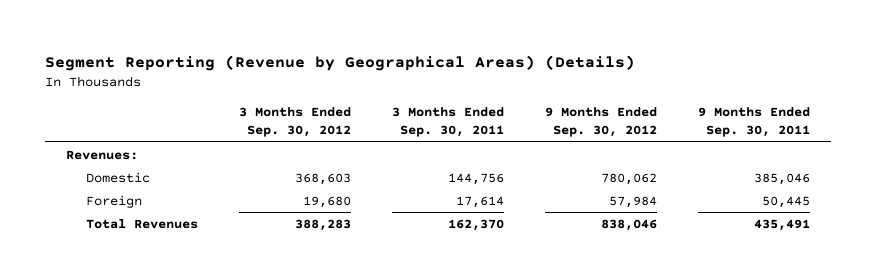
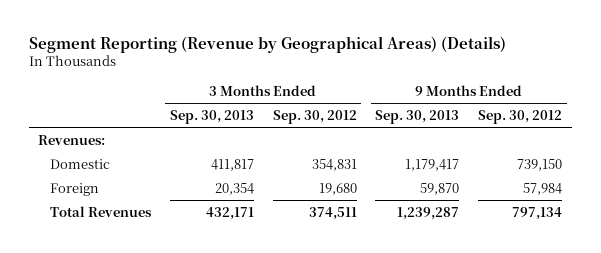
[392,107,505,138] 3 Months Ended Sep. 30, 2011 -> none
[698,107,811,138] 9 Months Ended Sep. 30, 2011 -> none
none -> [169,110,254,125] Sep. 30, 2013
none -> [375,110,460,125] Sep. 30, 2013
[294,172,351,185] 368,603 -> [311,158,357,171] 354,831
[601,172,658,185] 780,062 -> [517,158,563,171] 739,150
[294,218,351,231] 388,283 -> [308,206,357,220] 374,511
[601,218,658,231] 838,046 -> [512,206,563,220] 797,134

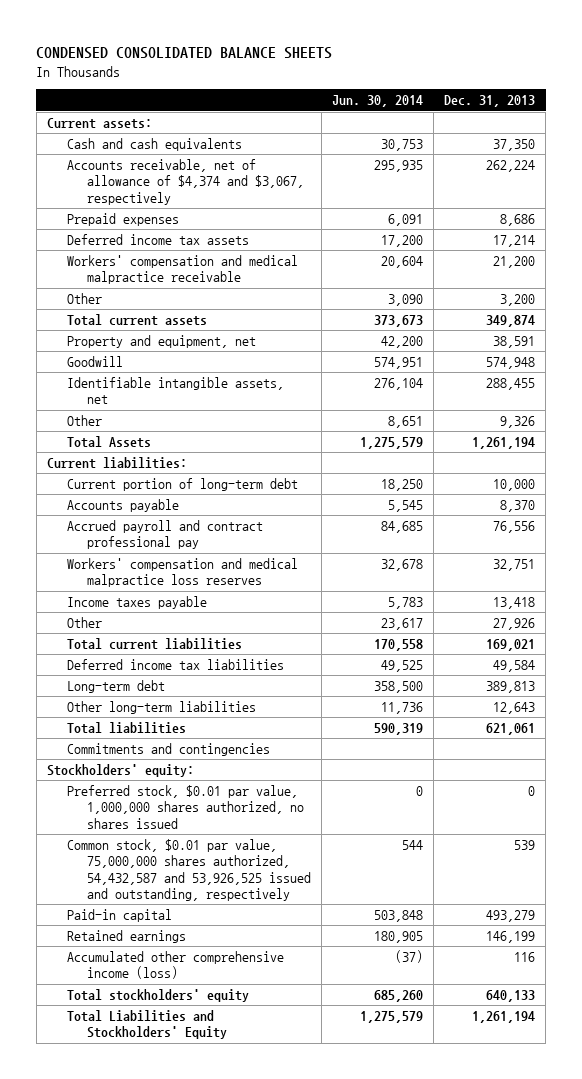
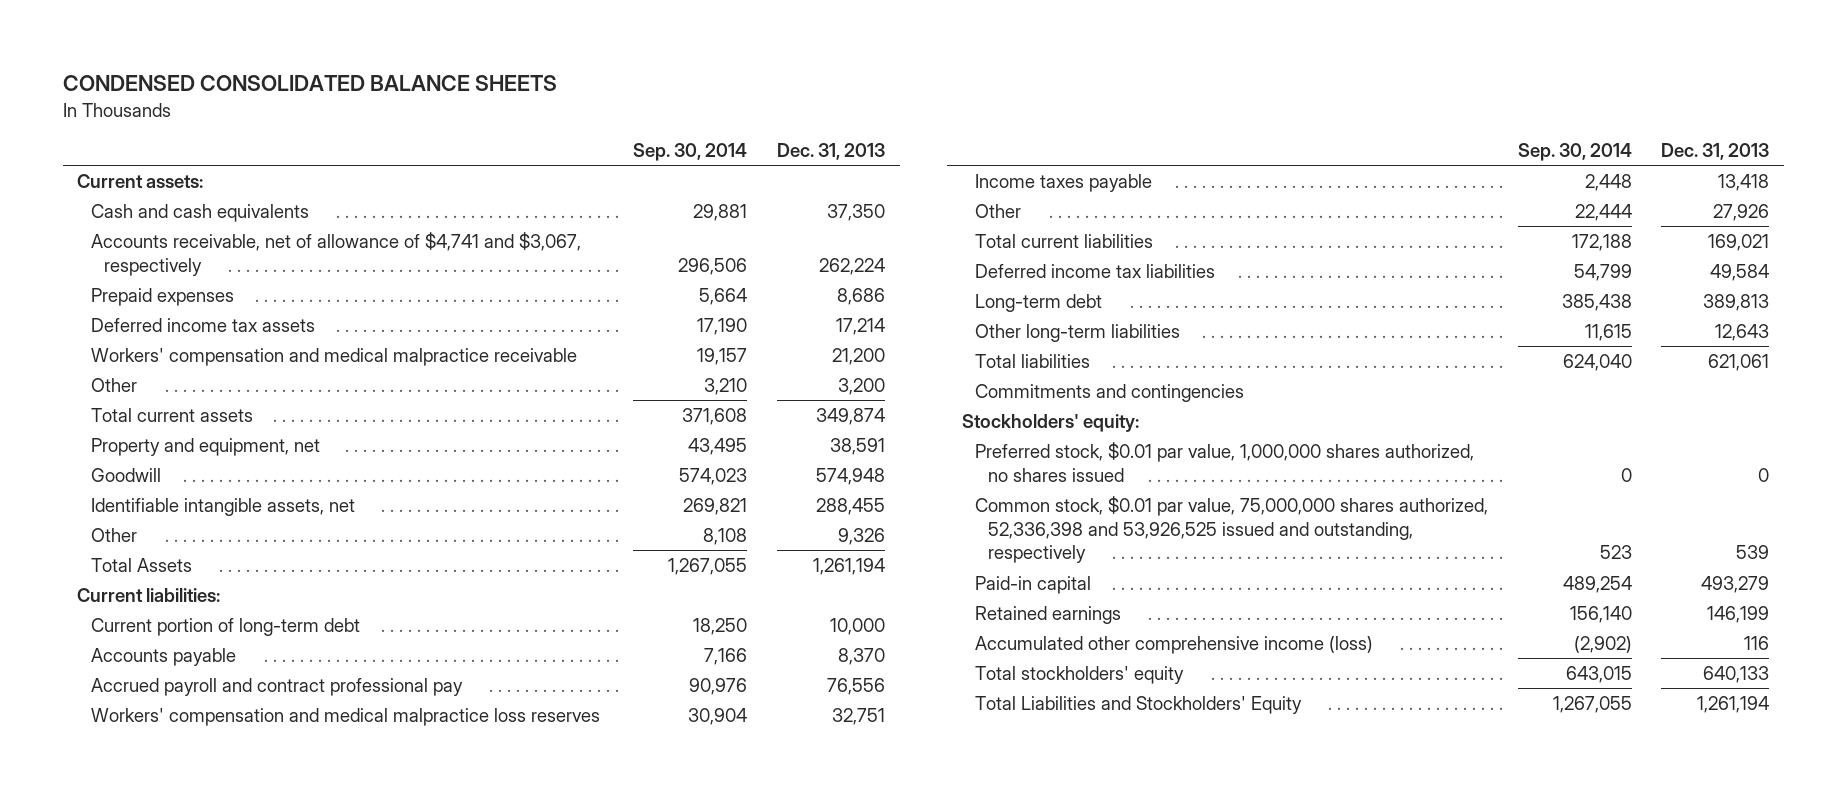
[331,95,423,108] Jun. 30, 2014 -> none
none -> [633,143,748,162] Sep. 30, 2014
[66,158,304,205] Accounts receivable, net of allowance of $4,374 and $3,067, respectively -> [90,231,581,276] Accounts receivable, net of allowance of $4,741 and $3,067, respectively
[66,838,311,901] Common stock, $0.01 par value, 75,000,000 shares authorized, 54,432,587 and 53,926,525 issued and outstanding, respectively -> [974,495,1488,564] Common stock, $0.01 par value, 75,000,000 shares authorized, 52,336,398 and 53,926,525 issued and outstanding, respectively

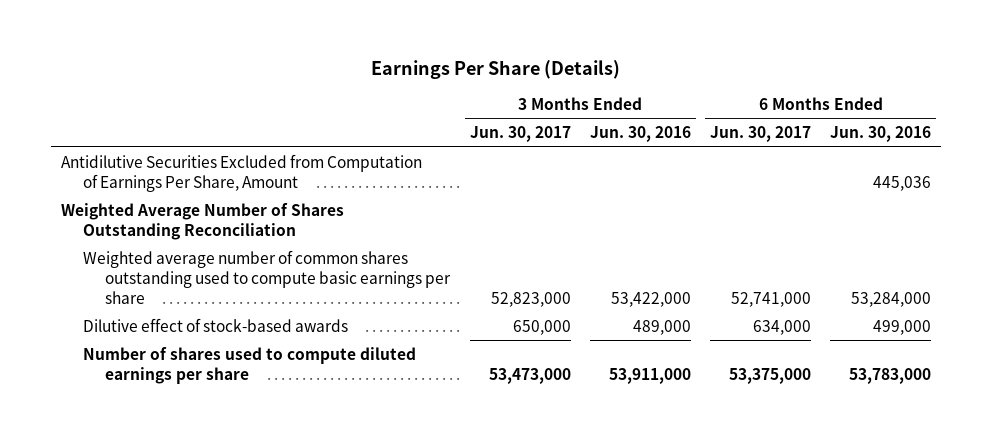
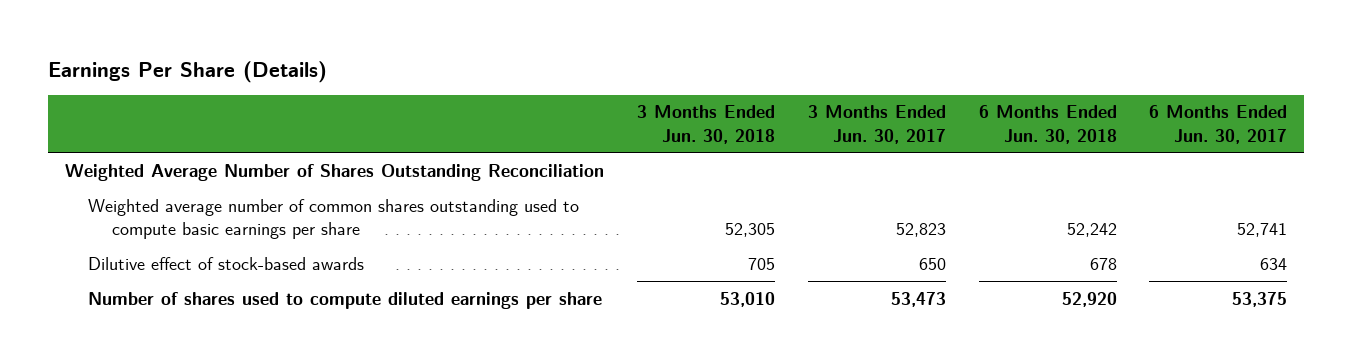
[589,126,691,143] Jun. 30, 2016 -> none
[830,126,932,143] Jun. 30, 2016 -> none
none -> [636,105,775,144] 3 Months Ended Jun. 30, 2018
none -> [978,105,1117,144] 6 Months Ended Jun. 30, 2018
[60,153,422,192] Antidilutive Securities Excluded from Computation of Earnings Per Share, Amount -> none
[490,292,571,308] 52,823,000 -> [895,222,946,237] 52,823
[731,292,812,308] 52,741,000 -> [1237,222,1288,237] 52,741
[512,319,571,335] 650,000 -> [918,257,946,270] 650
[753,319,812,335] 634,000 -> [1260,257,1288,270] 634
[488,367,571,384] 53,473,000 -> [890,291,946,307] 53,473
[729,367,812,384] 53,375,000 -> [1232,291,1288,307] 53,375

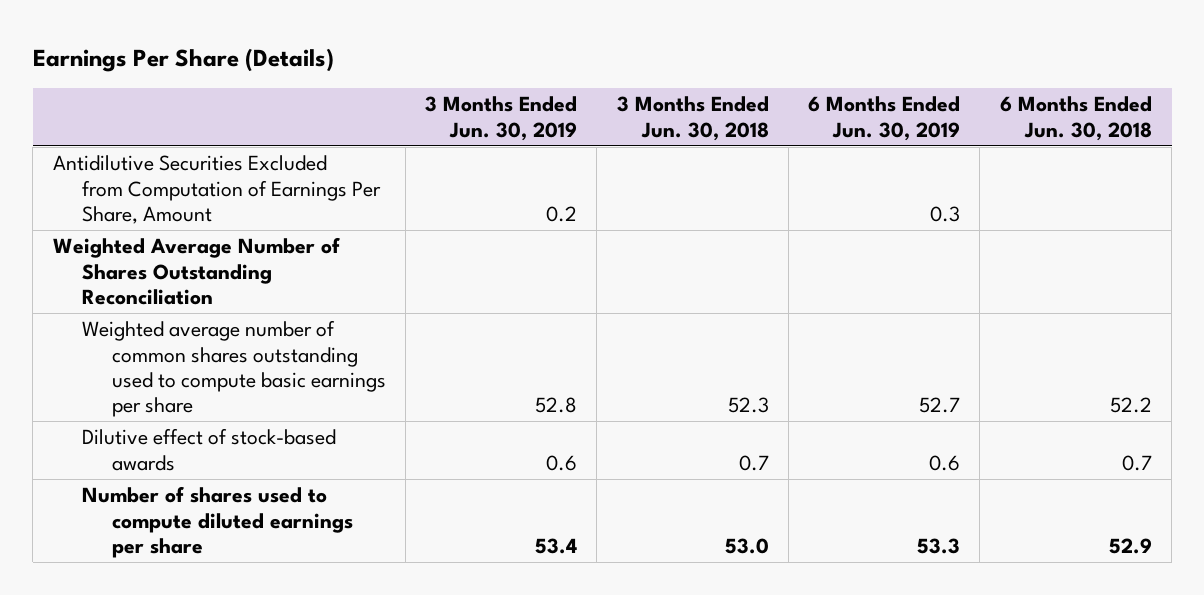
[807,105,946,144] 3 Months Ended Jun. 30, 2017 -> none
[1149,105,1288,144] 6 Months Ended Jun. 30, 2017 -> none
none -> [425,96,578,141] 3 Months Ended Jun. 30, 2019
none -> [808,96,961,141] 6 Months Ended Jun. 30, 2019
none -> [52,155,382,224] Antidilutive Securities Excluded from Computation of Earnings Per Share, Amount
[724,222,775,237] 52,305 -> [727,397,769,414] 52.3
[1066,222,1117,237] 52,242 -> [1109,397,1152,414] 52.2
[747,257,775,270] 705 -> [738,454,769,471] 0.7
[1089,257,1117,270] 678 -> [1121,454,1152,471] 0.7
[719,291,775,307] 53,010 -> [724,537,769,554] 53.0
[1061,291,1117,307] 52,920 -> [1108,537,1152,554] 52.9

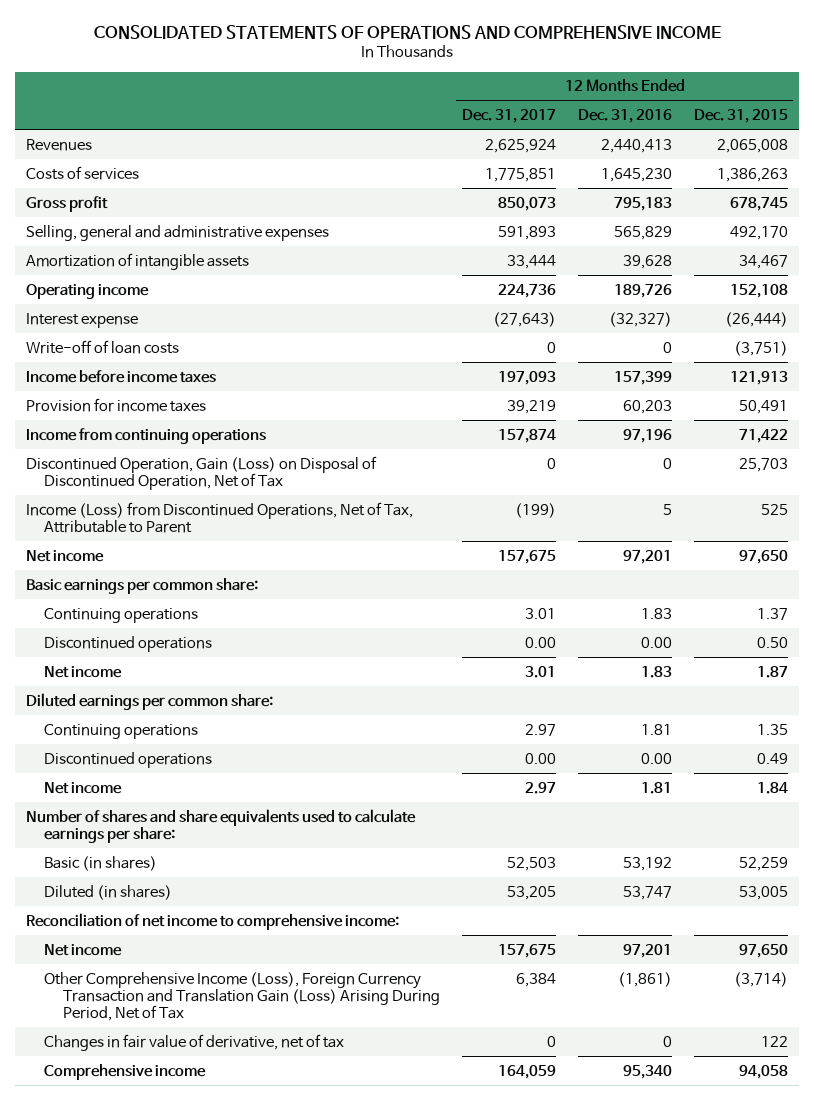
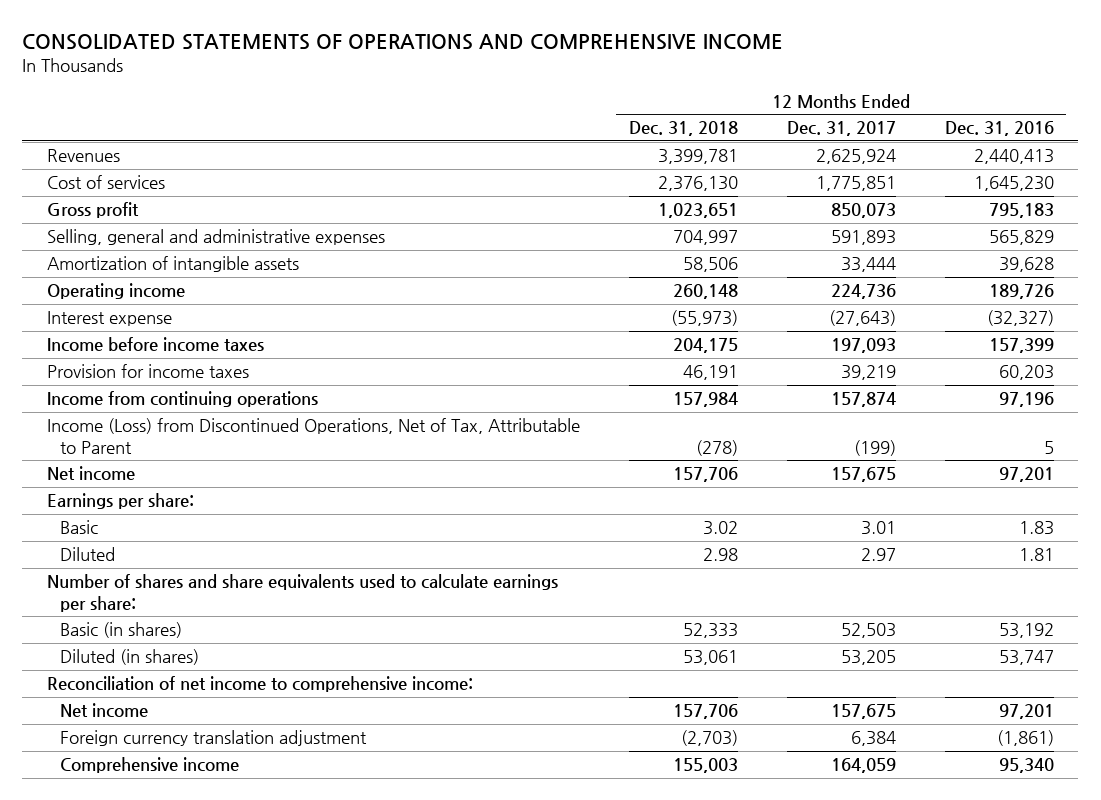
[693,109,788,124] Dec. 31, 2015 -> none
none -> [628,121,738,137] Dec. 31, 2018
[25,165,139,180] Costs of services -> [46,175,165,190] Cost of services
[25,339,179,354] Write-off of loan costs -> none
[25,455,377,490] Discontinued Operation, Gain (Loss) on Disposal of Discontinued Operation, Net of Tax -> none
[44,635,213,652] Discontinued operations -> none
[44,665,123,678] Net income -> none
[25,692,273,710] Diluted earnings per common share: -> none
[44,751,213,768] Discontinued operations -> none
[44,781,123,794] Net income -> none
[25,577,258,594] Basic earnings per common share: -> [46,493,194,510] Earnings per share:
[44,607,199,623] Continuing operations -> [59,520,98,535] Basic
[44,723,199,739] Continuing operations -> [59,547,115,562] Diluted
[44,1033,345,1051] Changes in fair value of derivative, net of tax -> none
[44,971,441,1022] Other Comprehensive Income (Loss), Foreign Currency Transaction and Translation Gain (Loss) Arising During Period, Net of Tax -> [59,730,367,747] Foreign currency translation adjustment

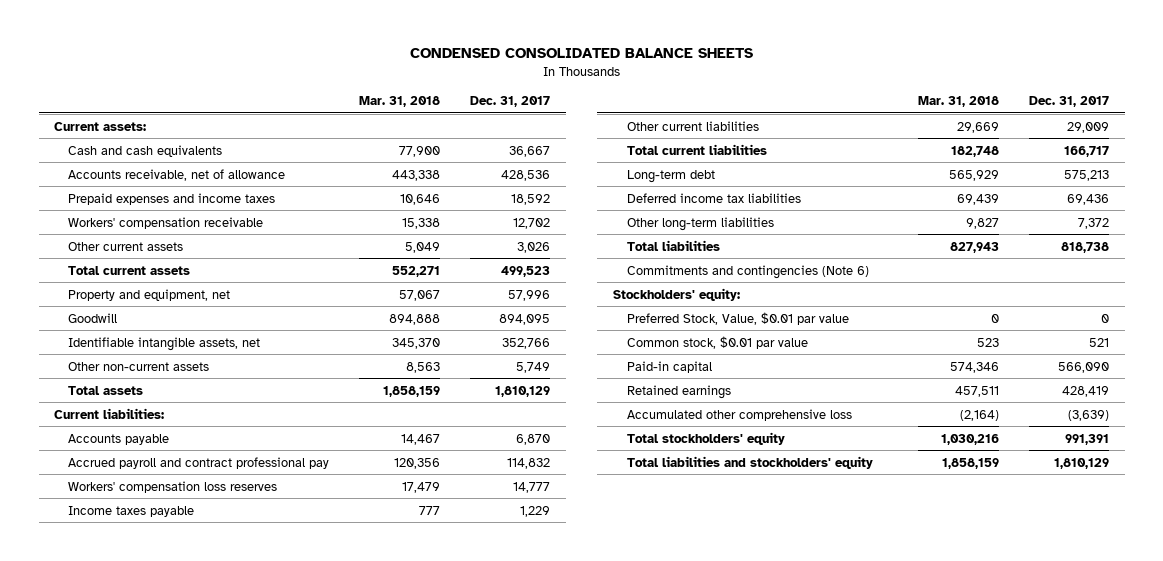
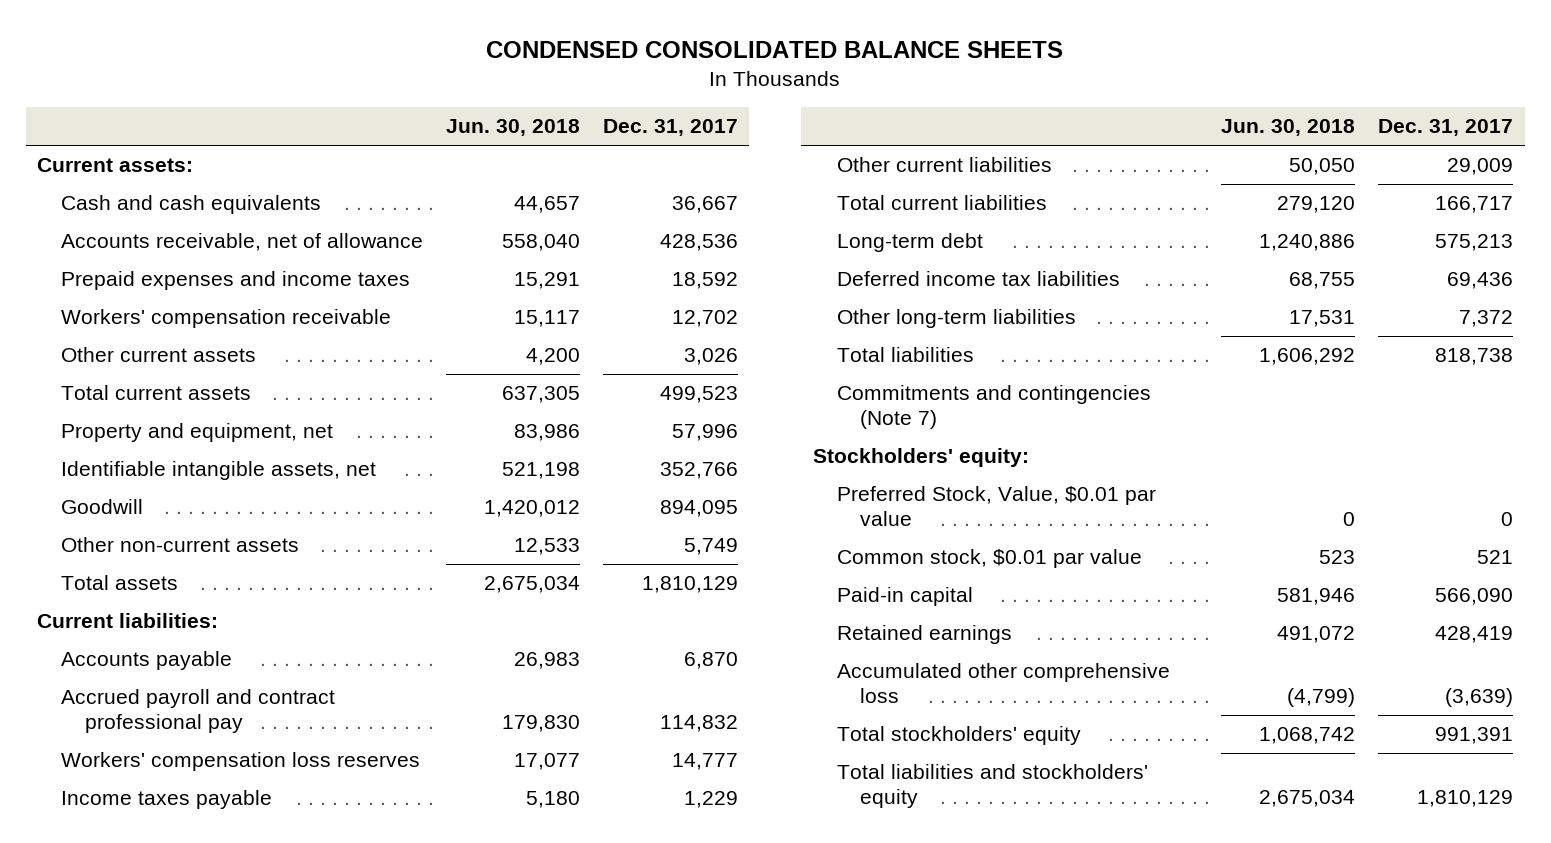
[359,95,441,107] Mar. 31, 2018 -> none
none -> [445,119,580,137] Jun. 30, 2018
[67,312,117,323] Goodwill -> [60,499,143,515] Goodwill
[626,264,869,279] Commitments and contingencies (Note 6) -> [836,385,1151,430] Commitments and contingencies (Note 7)

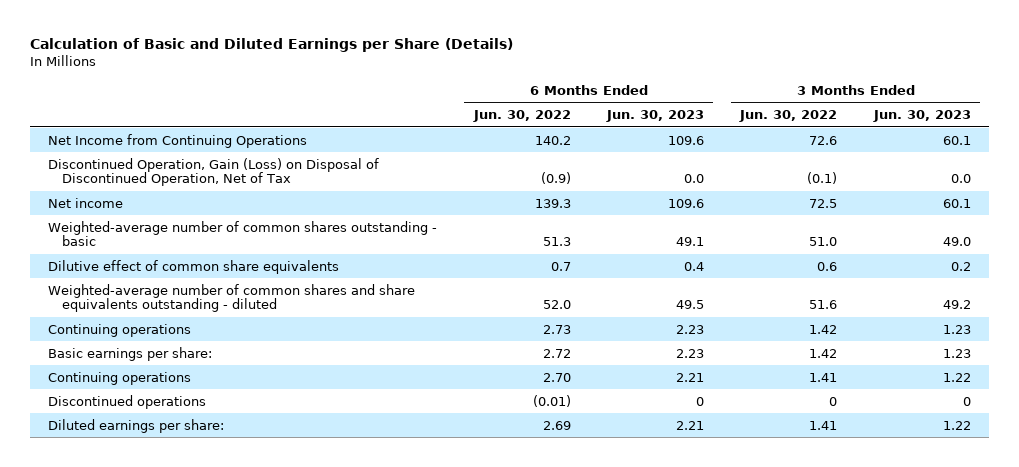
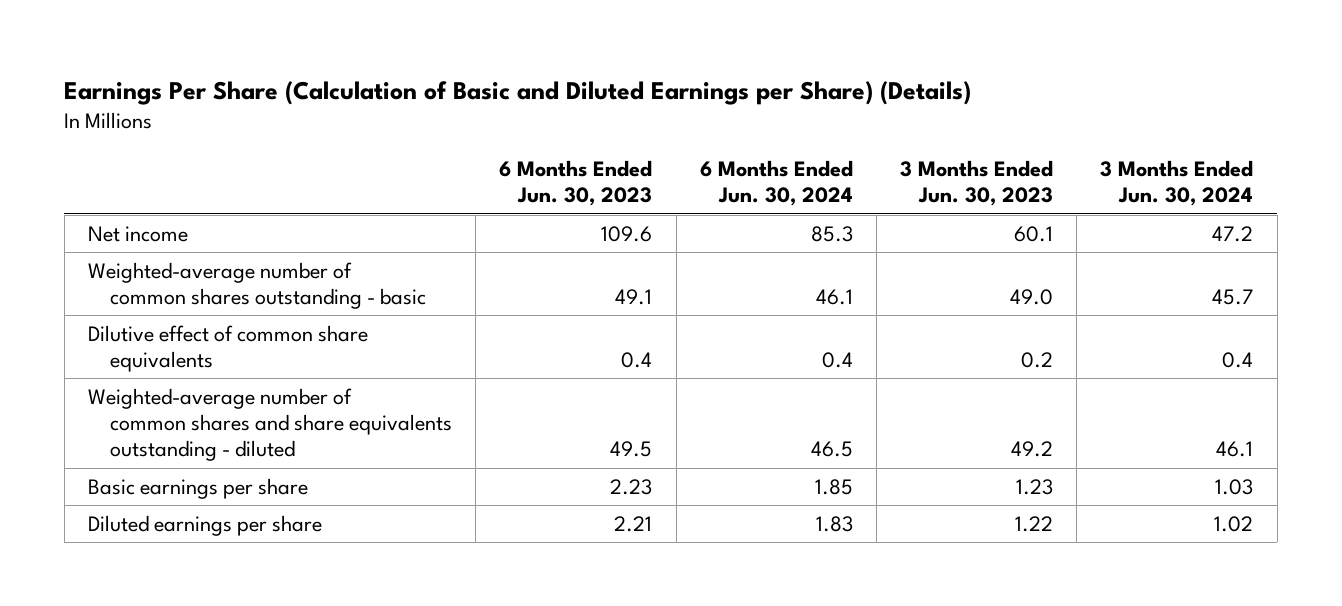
[29,38,513,53] Calculation of Basic and Diluted Earnings per Share (Details) -> [64,80,972,105] Earnings Per Share (Calculation of Basic and Diluted Earnings per Share) (Details)
[472,109,571,122] Jun. 30, 2022 -> none
[739,109,838,122] Jun. 30, 2022 -> none
none -> [699,160,853,207] 6 Months Ended Jun. 30, 2024
none -> [1100,160,1254,207] 3 Months Ended Jun. 30, 2024
[48,133,308,148] Net Income from Continuing Operations -> none
[48,157,380,187] Discontinued Operation, Gain (Loss) on Disposal of Discontinued Operation, Net of Tax -> none
[48,323,192,337] Continuing operations -> none
[48,371,192,385] Continuing operations -> none
[48,394,207,409] Discontinued operations -> none
[48,346,213,361] Basic earnings per share: -> [88,477,309,499] Basic earnings per share
[48,418,225,433] Diluted earnings per share: -> [88,514,323,536] Diluted earnings per share

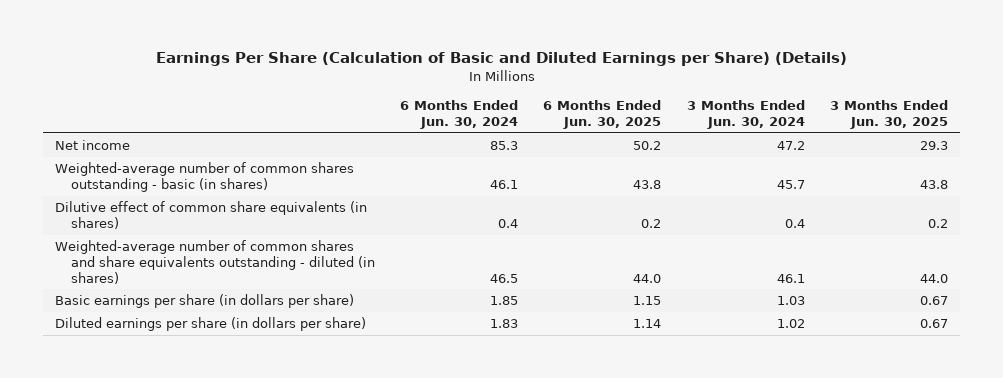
[499,160,653,207] 6 Months Ended Jun. 30, 2023 -> none
[900,160,1054,207] 3 Months Ended Jun. 30, 2023 -> none
none -> [543,100,662,130] 6 Months Ended Jun. 30, 2025
none -> [829,100,948,130] 3 Months Ended Jun. 30, 2025
[88,261,427,310] Weighted-average number of common shares outstanding - basic -> [55,162,355,192] Weighted-average number of common shares outstanding - basic (in shares)
[88,324,369,373] Dilutive effect of common share equivalents -> [55,201,368,229] Dilutive effect of common share equivalents (in shares)
[88,387,453,462] Weighted-average number of common shares and share equivalents outstanding - diluted -> [55,240,375,284] Weighted-average number of common shares and share equivalents outstanding - diluted (in shares)
[88,477,309,499] Basic earnings per share -> [55,294,355,309] Basic earnings per share (in dollars per share)
[88,514,323,536] Diluted earnings per share -> [55,317,367,332] Diluted earnings per share (in dollars per share)

